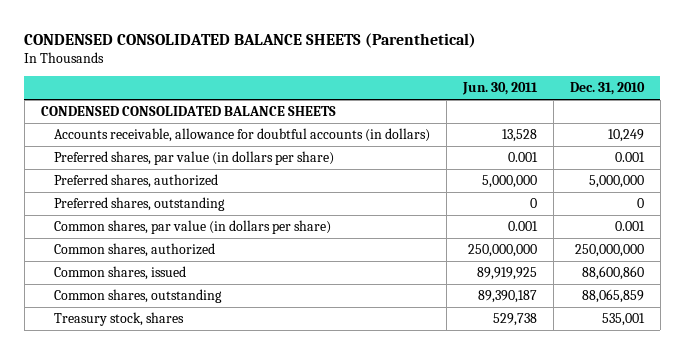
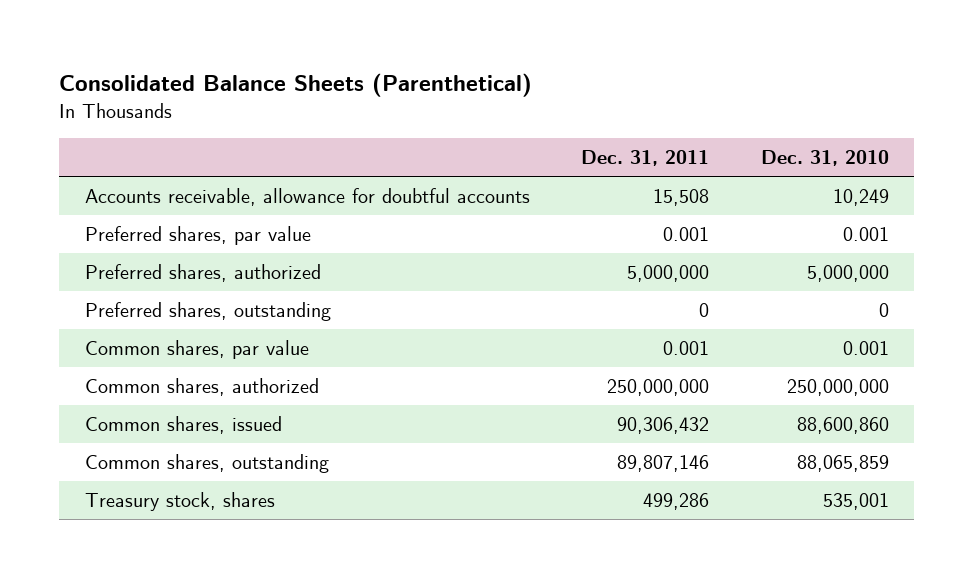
[24,32,477,48] CONDENSED CONSOLIDATED BALANCE SHEETS (Parenthetical) -> [59,72,533,97] Consolidated Balance Sheets (Parenthetical)
[462,82,539,96] Jun. 30, 2011 -> none
none -> [581,150,710,167] Dec. 31, 2011
[40,106,336,117] CONDENSED CONSOLIDATED BALANCE SHEETS -> none
[54,128,431,143] Accounts receivable, allowance for doubtful accounts (in dollars) -> [85,188,531,207] Accounts receivable, allowance for doubtful accounts
[54,151,335,166] Preferred shares, par value (in dollars per share) -> [85,226,312,246] Preferred shares, par value
[54,220,332,235] Common shares, par value (in dollars per share) -> [85,340,310,360] Common shares, par value

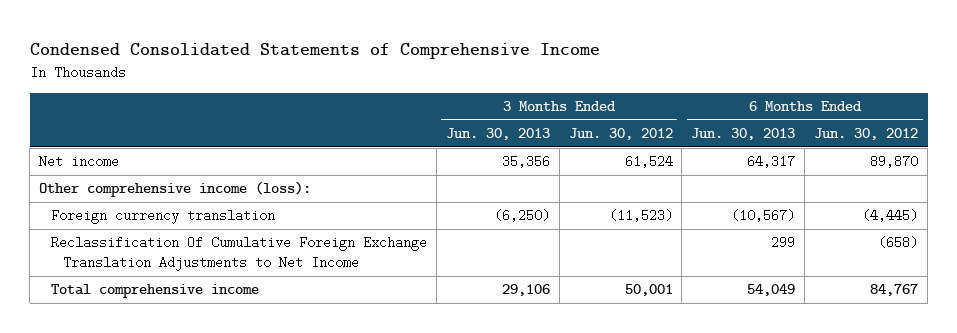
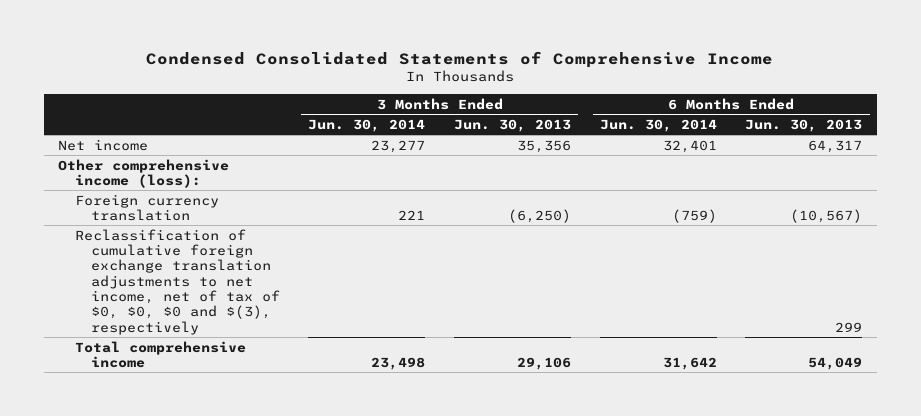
[568,128,673,141] Jun. 30, 2012 -> none
[814,128,919,141] Jun. 30, 2012 -> none
none -> [308,118,426,132] Jun. 30, 2014
none -> [599,118,717,132] Jun. 30, 2014
[51,236,428,272] Reclassification Of Cumulative Foreign Exchange Translation Adjustments to Net Income -> [74,228,280,335] Reclassification of cumulative foreign exchange translation adjustments to net income, net of tax of $0, $0, $0 and $(3), respectively

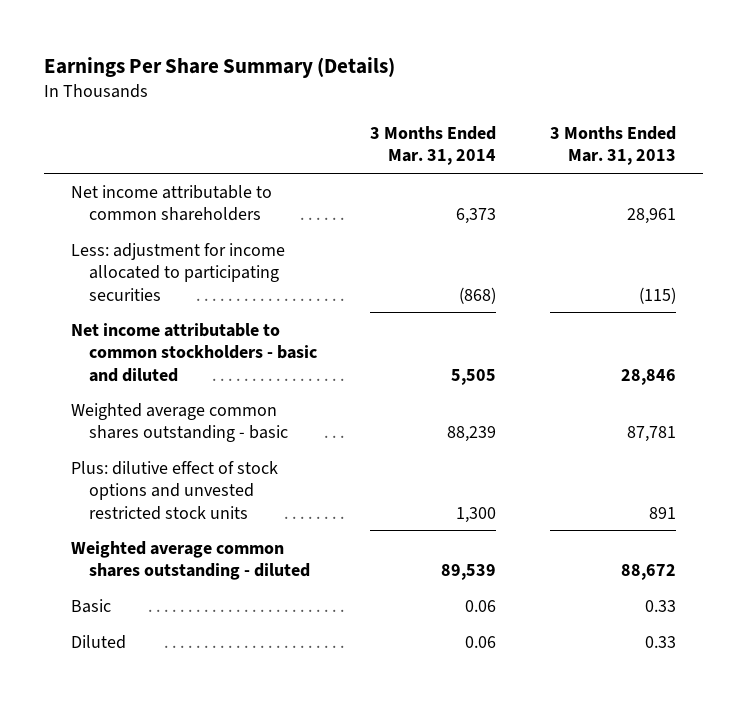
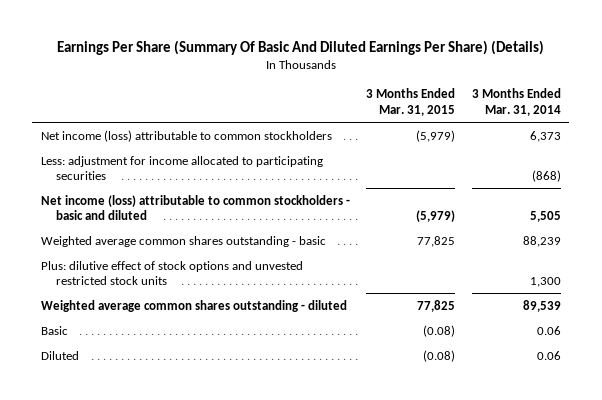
[44,56,396,78] Earnings Per Share Summary (Details) -> [56,39,544,55] Earnings Per Share (Summary Of Basic And Diluted Earnings Per Share) (Details)
[549,126,676,166] 3 Months Ended Mar. 31, 2013 -> none
none -> [366,88,456,116] 3 Months Ended Mar. 31, 2015
[71,184,273,222] Net income attributable to common shareholders -> [40,129,332,142] Net income (loss) attributable to common stockholders
[71,322,317,382] Net income attributable to common stockholders - basic and diluted -> [40,194,350,220] Net income (loss) attributable to common stockholders - basic and diluted

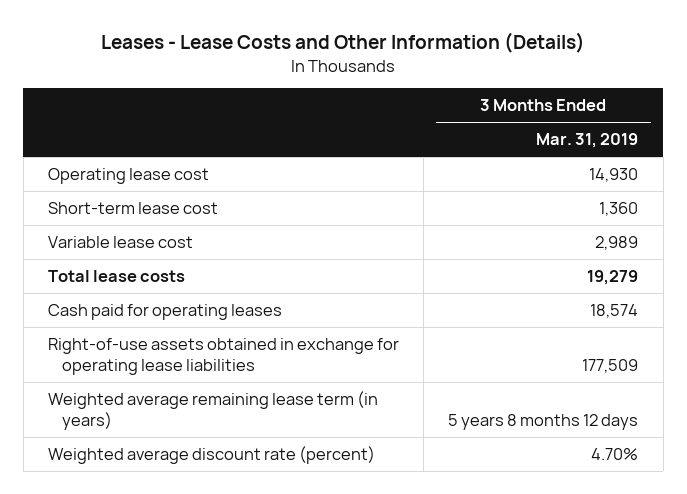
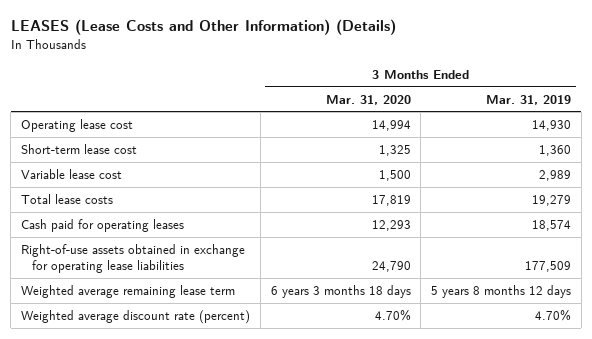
[101,32,586,54] Leases - Lease Costs and Other Information (Details) -> [10,19,396,36] LEASES (Lease Costs and Other Information) (Details)
none -> [325,94,411,105] Mar. 31, 2020
[48,391,379,430] Weighted average remaining lease term (in years) -> [21,284,236,298] Weighted average remaining lease term

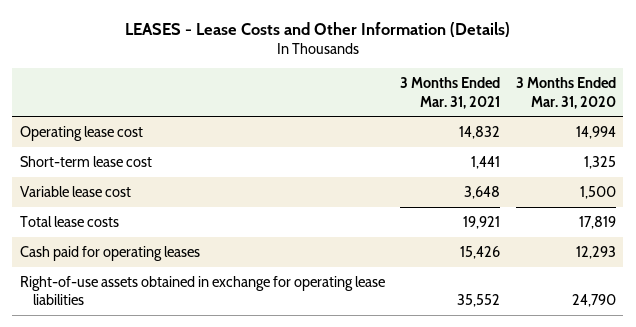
[10,19,396,36] LEASES (Lease Costs and Other Information) (Details) -> [124,21,510,37] LEASES - Lease Costs and Other Information (Details)
[486,94,572,105] Mar. 31, 2019 -> none
none -> [400,77,501,109] 3 Months Ended Mar. 31, 2021
[21,284,236,298] Weighted average remaining lease term -> none
[21,309,251,324] Weighted average discount rate (percent) -> none

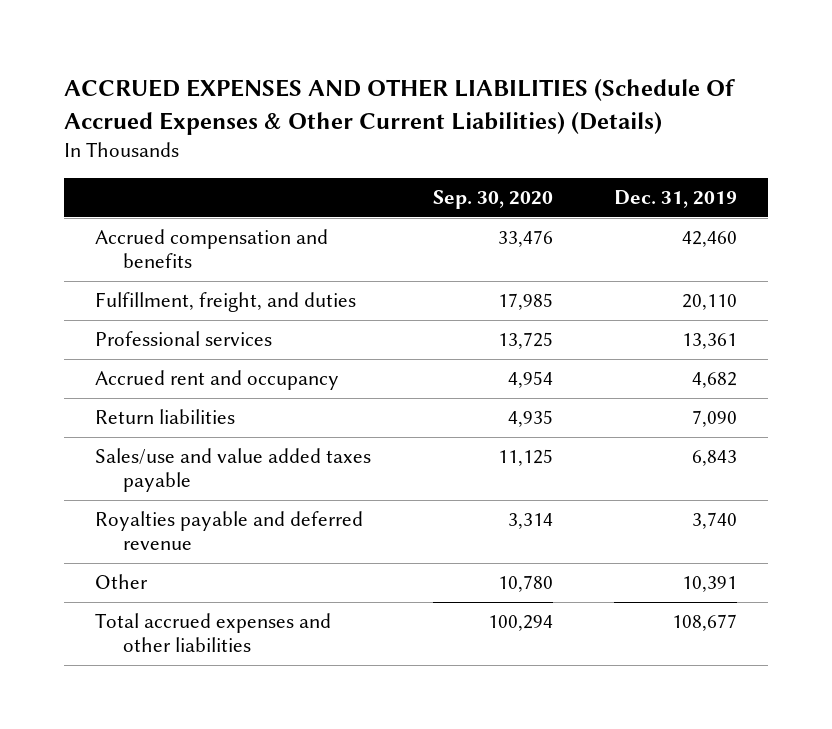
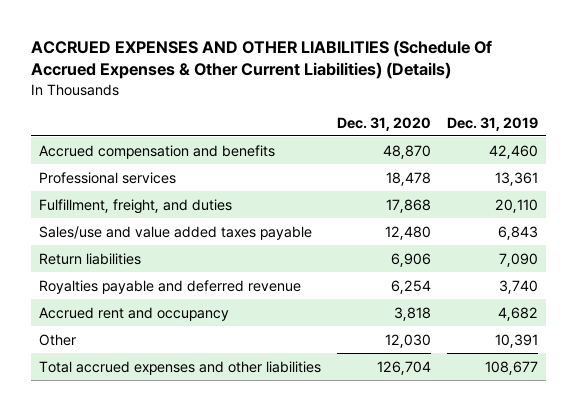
[432,190,553,210] Sep. 30, 2020 -> none
none -> [337,116,432,131] Dec. 31, 2020
[94,292,356,313] Fulfillment, freight, and duties -> [38,198,232,214] Fulfillment, freight, and duties
[94,409,235,425] Return liabilities -> [38,252,141,265] Return liabilities
[94,370,339,391] Accrued rent and occupancy -> [38,306,229,321] Accrued rent and occupancy

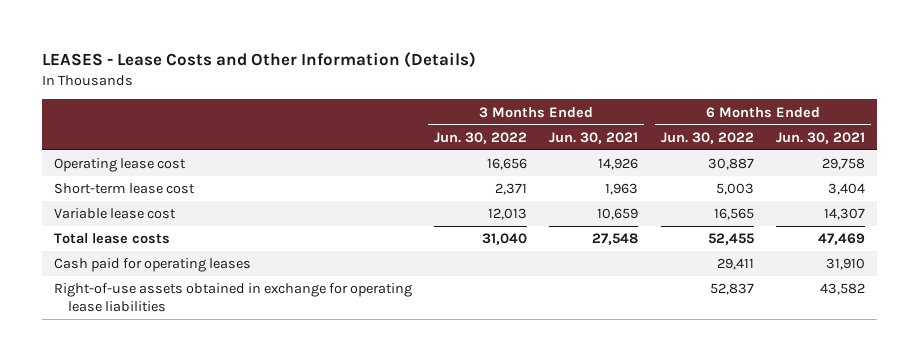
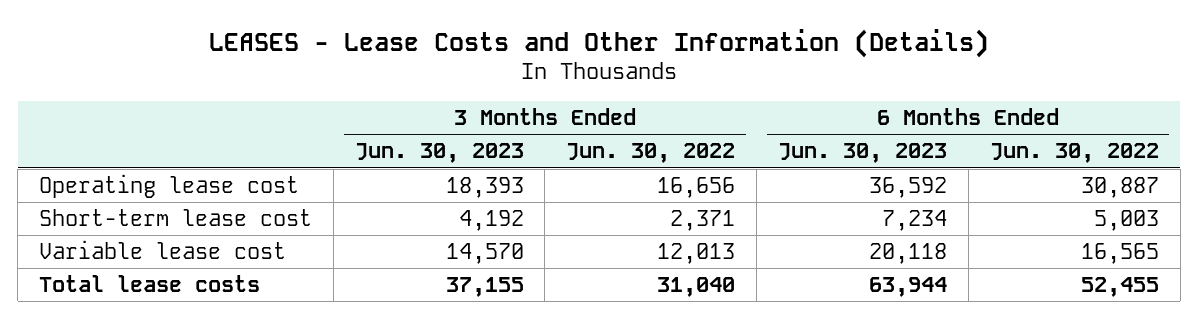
[549,131,639,144] Jun. 30, 2021 -> none
[776,131,866,144] Jun. 30, 2021 -> none
none -> [354,143,524,164] Jun. 30, 2023
none -> [778,143,948,164] Jun. 30, 2023
[53,258,251,273] Cash paid for operating leases -> none
[53,283,412,312] Right-of-use assets obtained in exchange for operating lease liabilities -> none

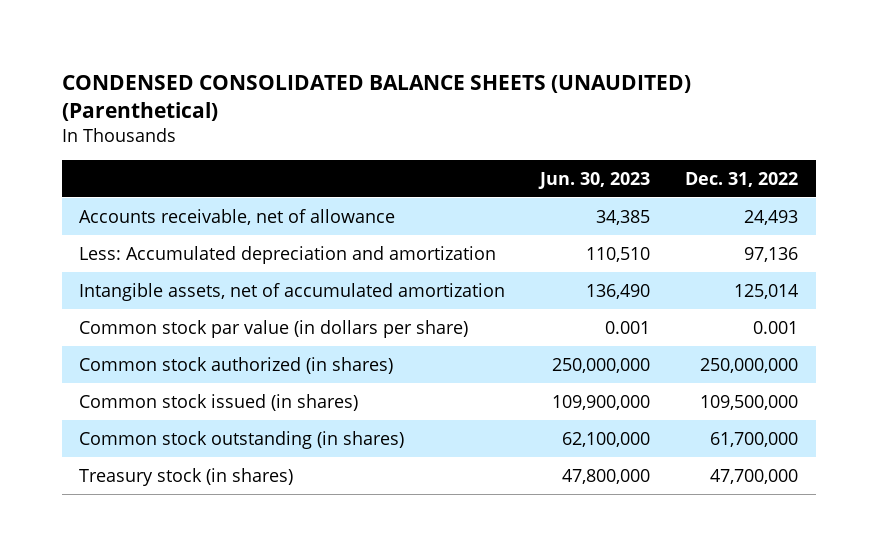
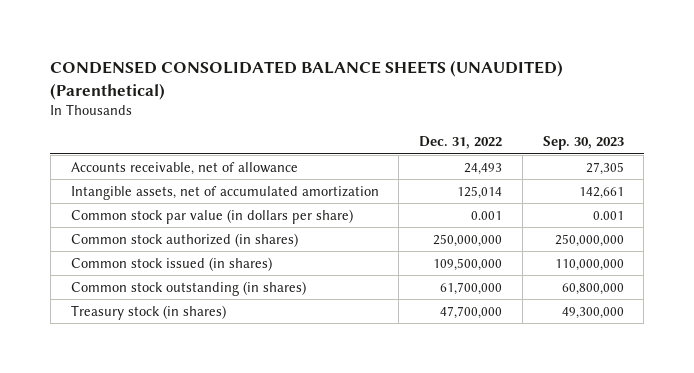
[538,171,651,189] Jun. 30, 2023 -> none
none -> [542,136,624,151] Sep. 30, 2023
[79,245,497,264] Less: Accumulated depreciation and amortization -> none

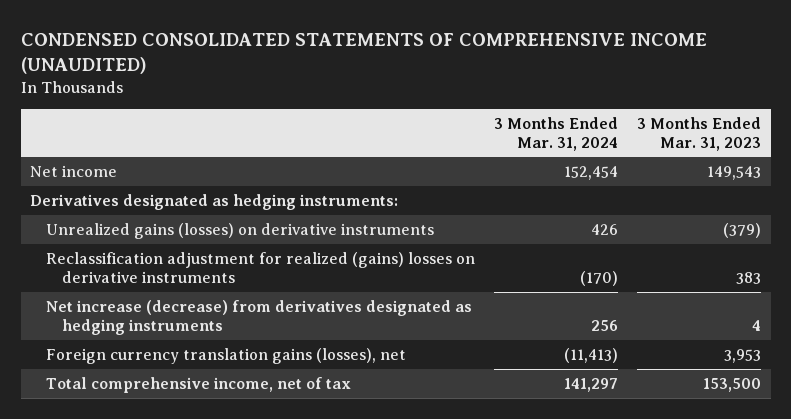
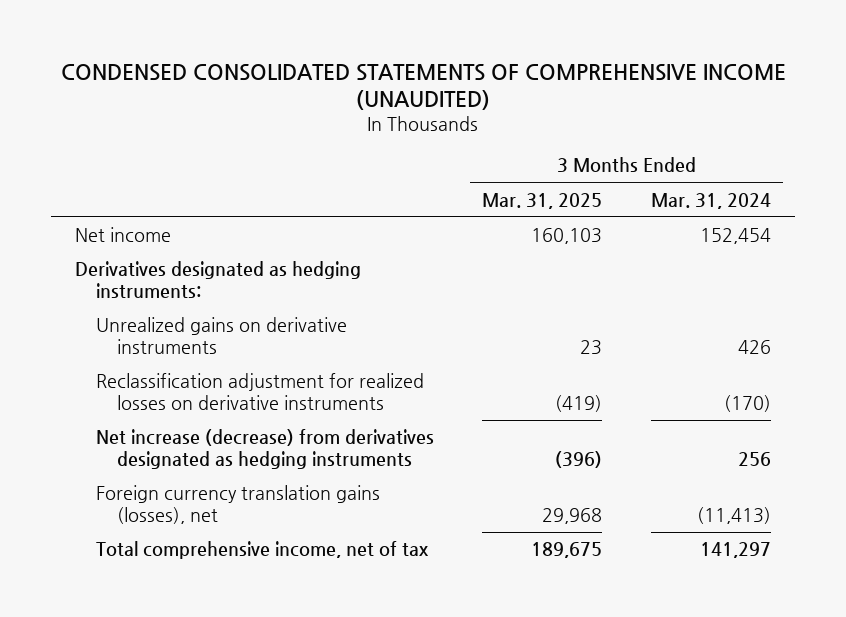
[637,116,762,151] 3 Months Ended Mar. 31, 2023 -> none
none -> [482,192,603,209] Mar. 31, 2025
[46,223,435,240] Unrealized gains (losses) on derivative instruments -> [96,317,348,354] Unrealized gains on derivative instruments
[46,252,476,283] Reclassification adjustment for realized (gains) losses on derivative instruments -> [96,373,425,410] Reclassification adjustment for realized losses on derivative instruments

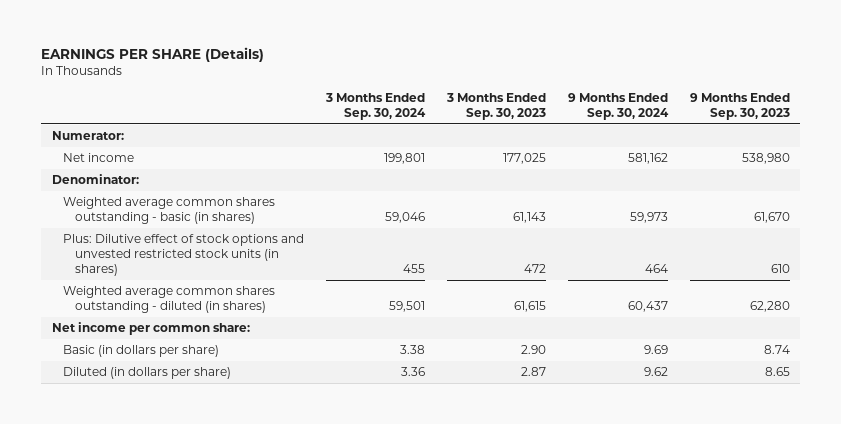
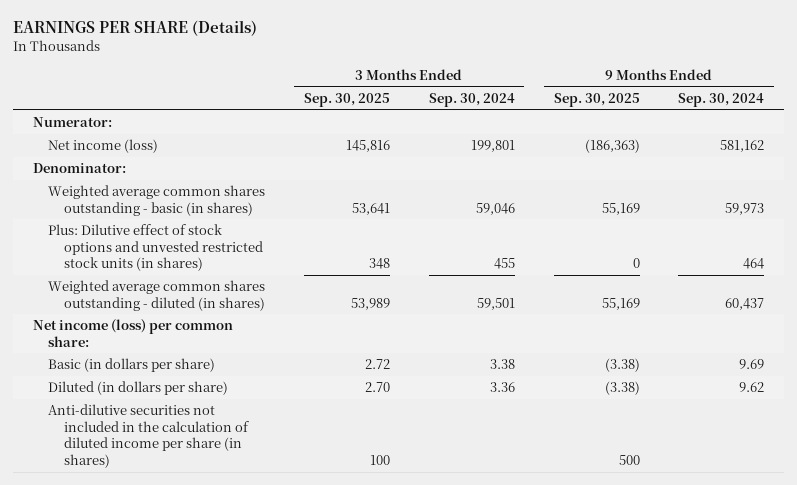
[445,93,546,121] 3 Months Ended Sep. 30, 2023 -> none
[689,93,790,121] 9 Months Ended Sep. 30, 2023 -> none
none -> [304,92,391,107] Sep. 30, 2025
none -> [553,92,640,107] Sep. 30, 2025
[63,153,135,163] Net income -> [48,139,159,154] Net income (loss)
[51,322,250,336] Net income per common share: -> [32,319,233,347] Net income (loss) per common share:
none -> [48,404,250,468] Anti-dilutive securities not included in the calculation of diluted income per share (in shares)

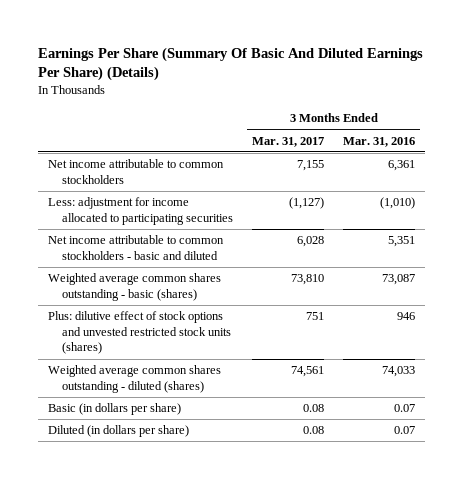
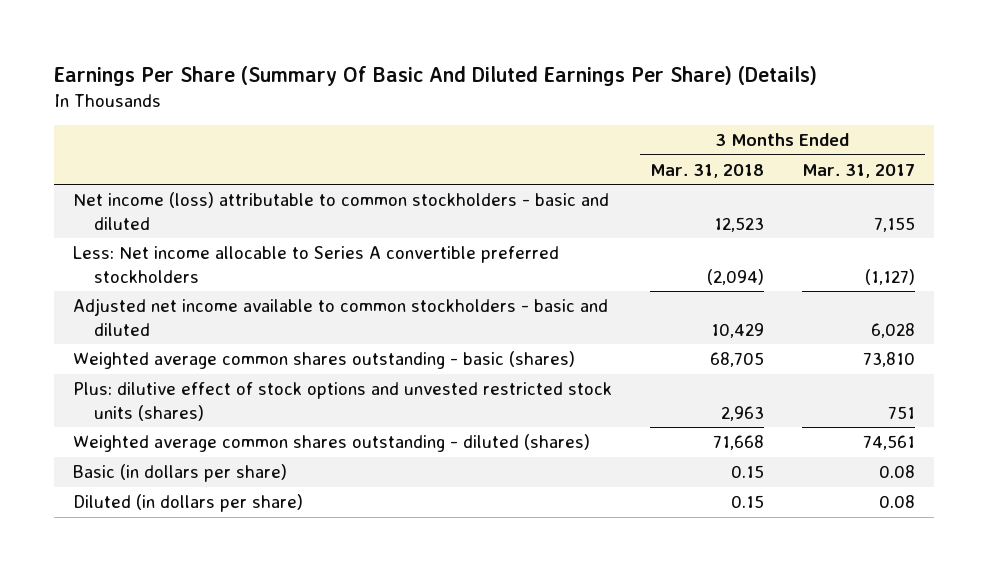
[343,136,416,147] Mar. 31, 2016 -> none
none -> [649,163,764,178] Mar. 31, 2018
[48,159,225,184] Net income attributable to common stockholders -> [72,192,609,230] Net income (loss) attributable to common stockholders - basic and diluted
[48,197,233,225] Less: adjustment for income allocated to participating securities -> [72,246,559,283] Less: Net income allocable to Series A convertible preferred stockholders
[48,235,225,260] Net income attributable to common stockholders - basic and diluted -> [72,298,608,336] Adjusted net income available to common stockholders - basic and diluted

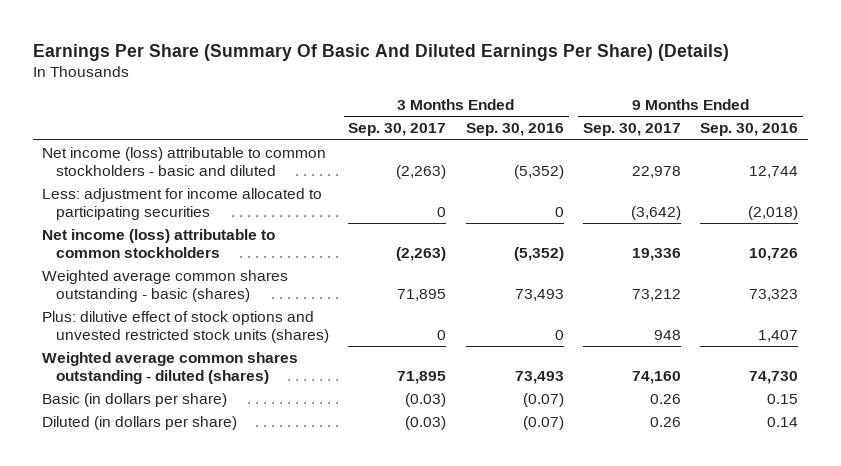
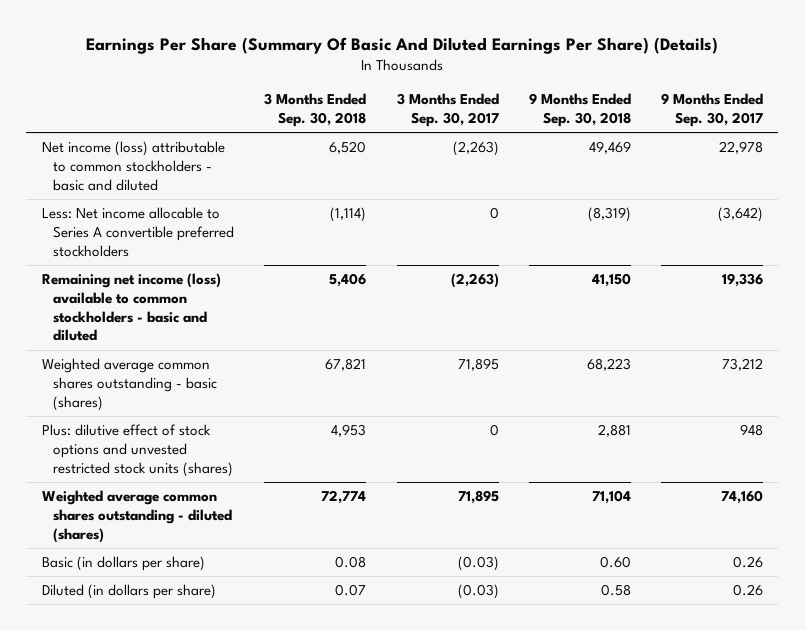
[465,123,564,137] Sep. 30, 2016 -> none
[700,123,799,137] Sep. 30, 2016 -> none
none -> [264,93,367,128] 3 Months Ended Sep. 30, 2018
none -> [528,93,631,128] 9 Months Ended Sep. 30, 2018
[42,188,323,220] Less: adjustment for income allocated to participating securities -> [41,207,234,257] Less: Net income allocable to Series A convertible preferred stockholders
[42,229,276,258] Net income (loss) attributable to common stockholders -> [41,273,221,342] Remaining net income (loss) available to common stockholders - basic and diluted

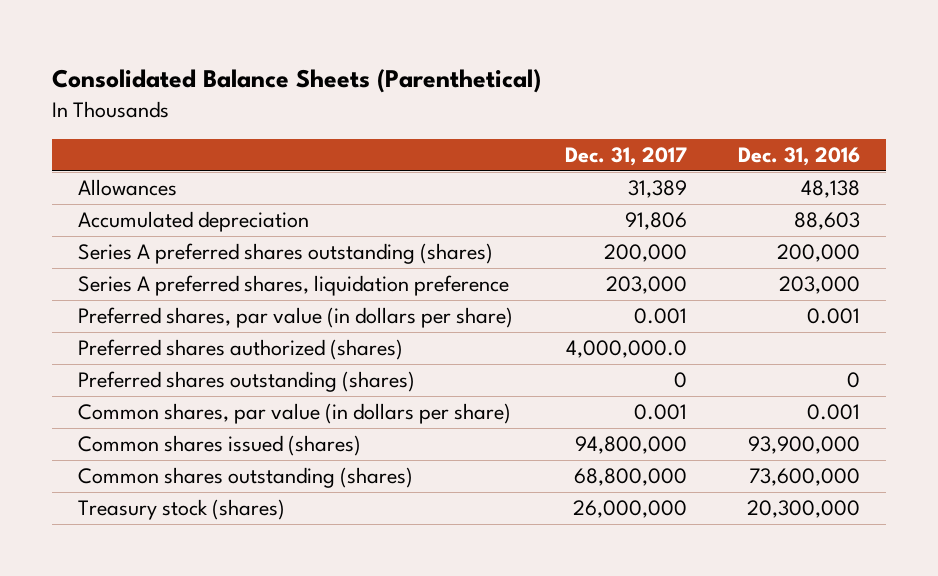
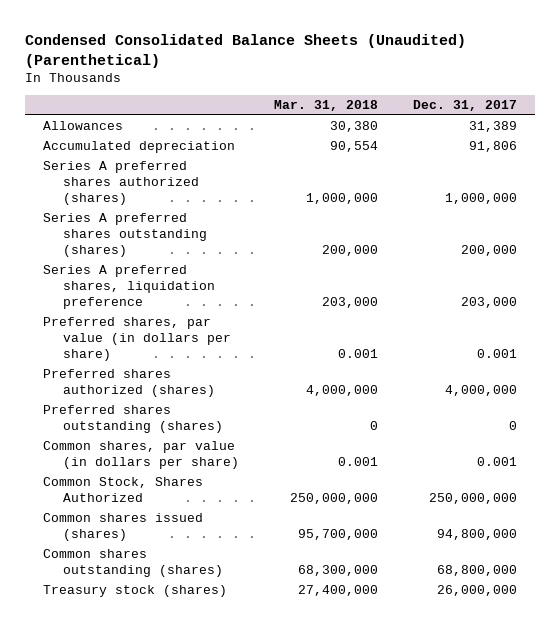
[52,68,542,93] Consolidated Balance Sheets (Parenthetical) -> [25,34,467,69] Condensed Consolidated Balance Sheets (Unaudited) (Parenthetical)
[738,147,861,167] Dec. 31, 2016 -> none
none -> [273,100,378,112] Mar. 31, 2018
none -> [42,161,199,206] Series A preferred shares authorized (shares)
[565,340,687,359] 4,000,000.0 -> [445,385,518,397] 4,000,000
none -> [42,477,203,503] Common Stock, Shares Authorized

